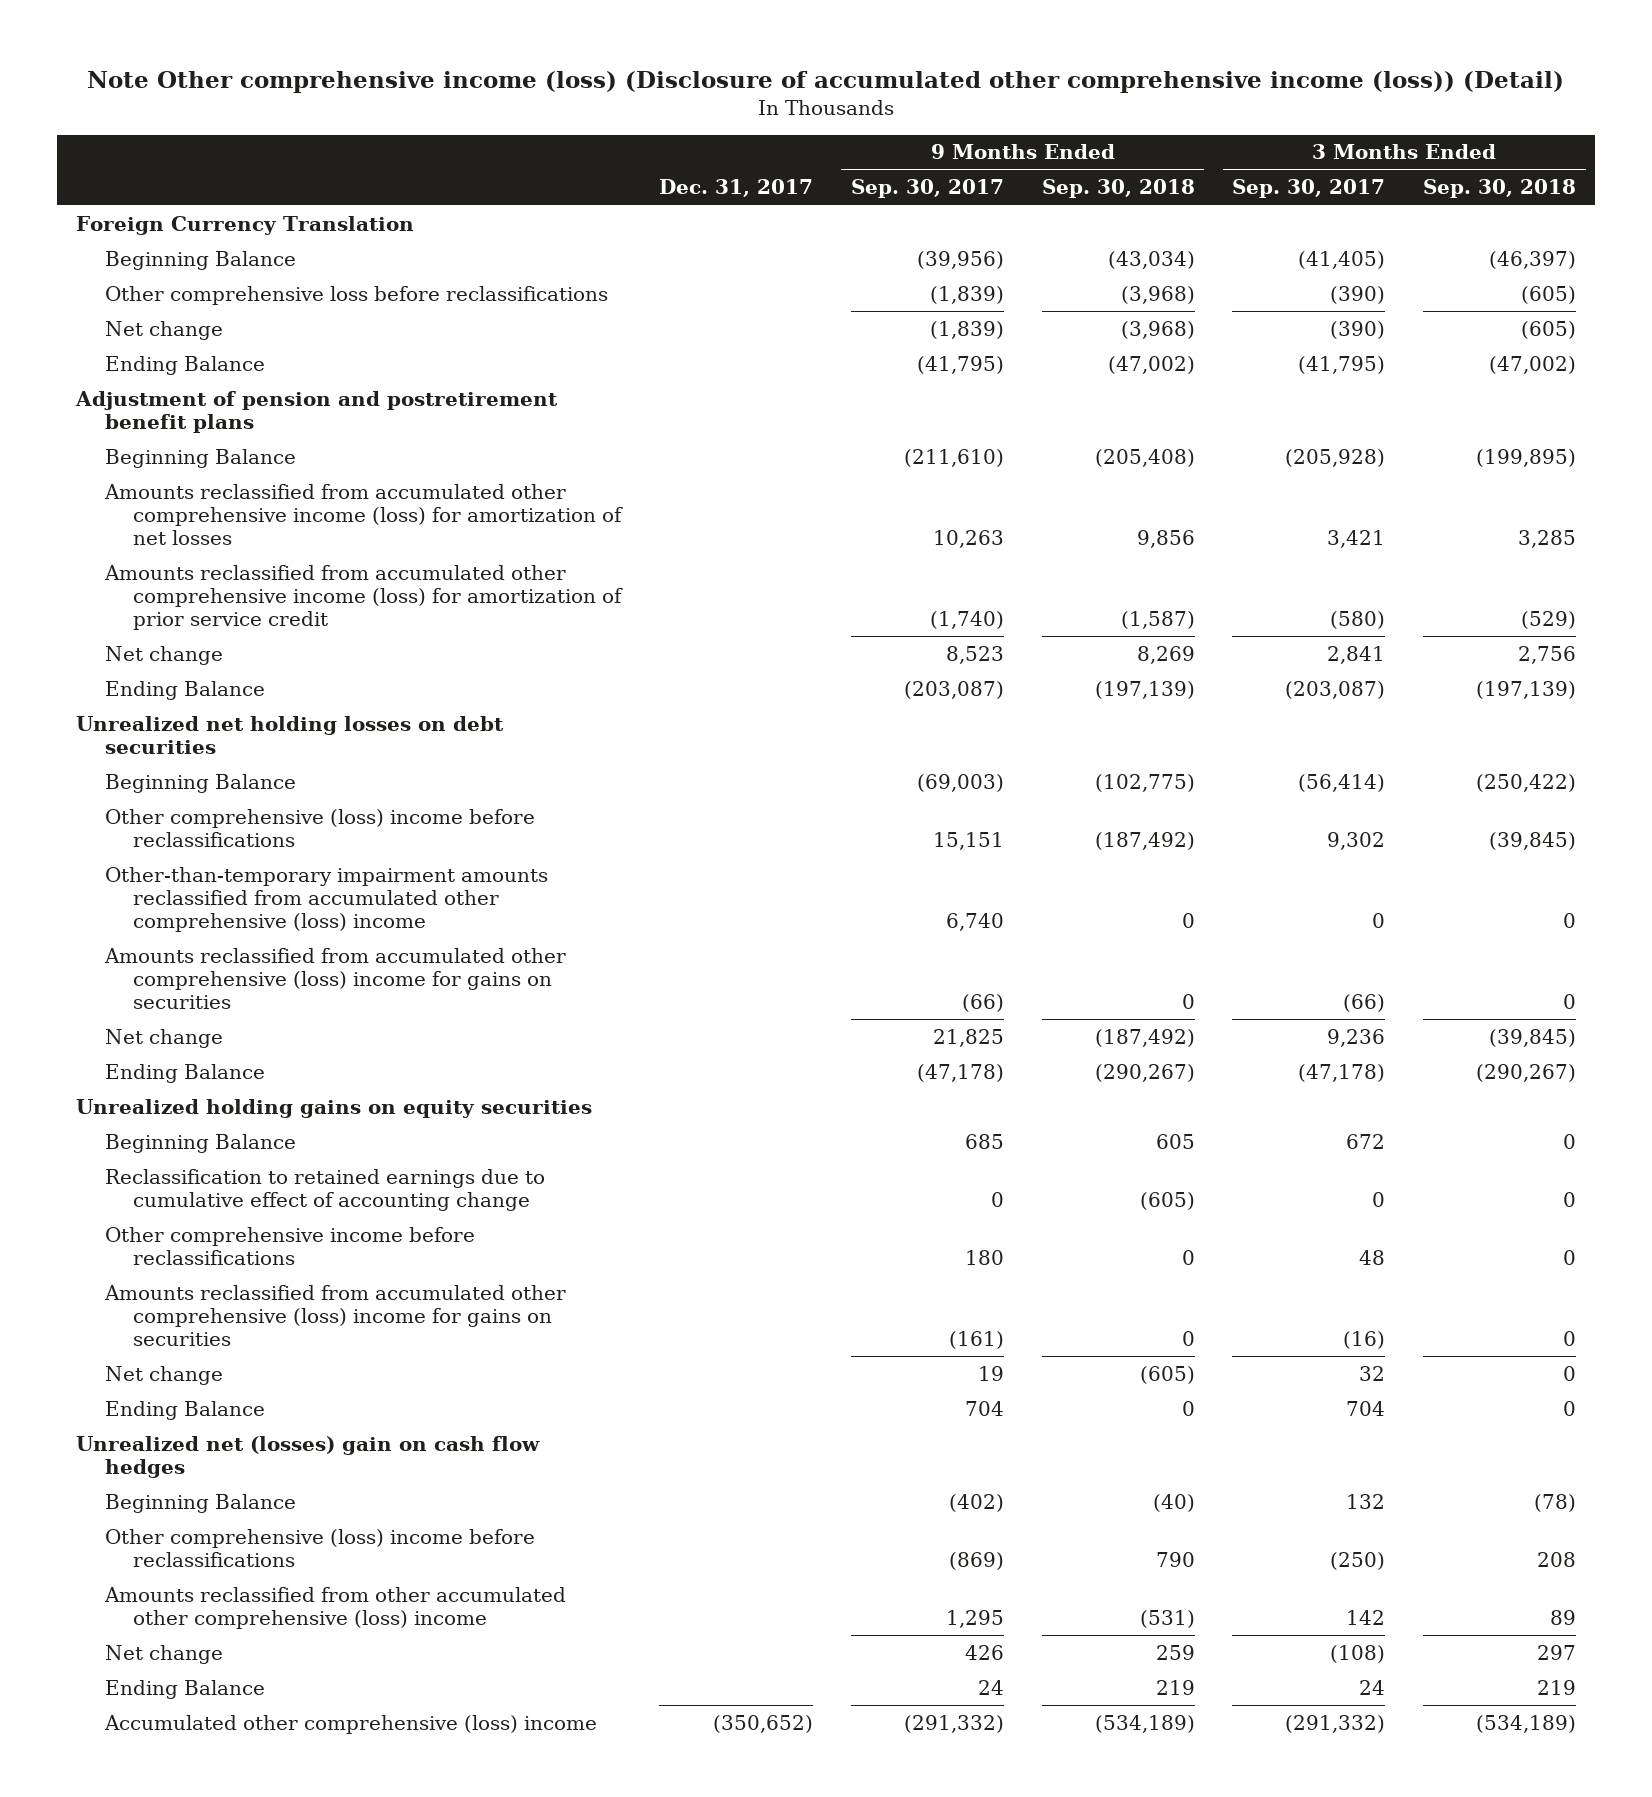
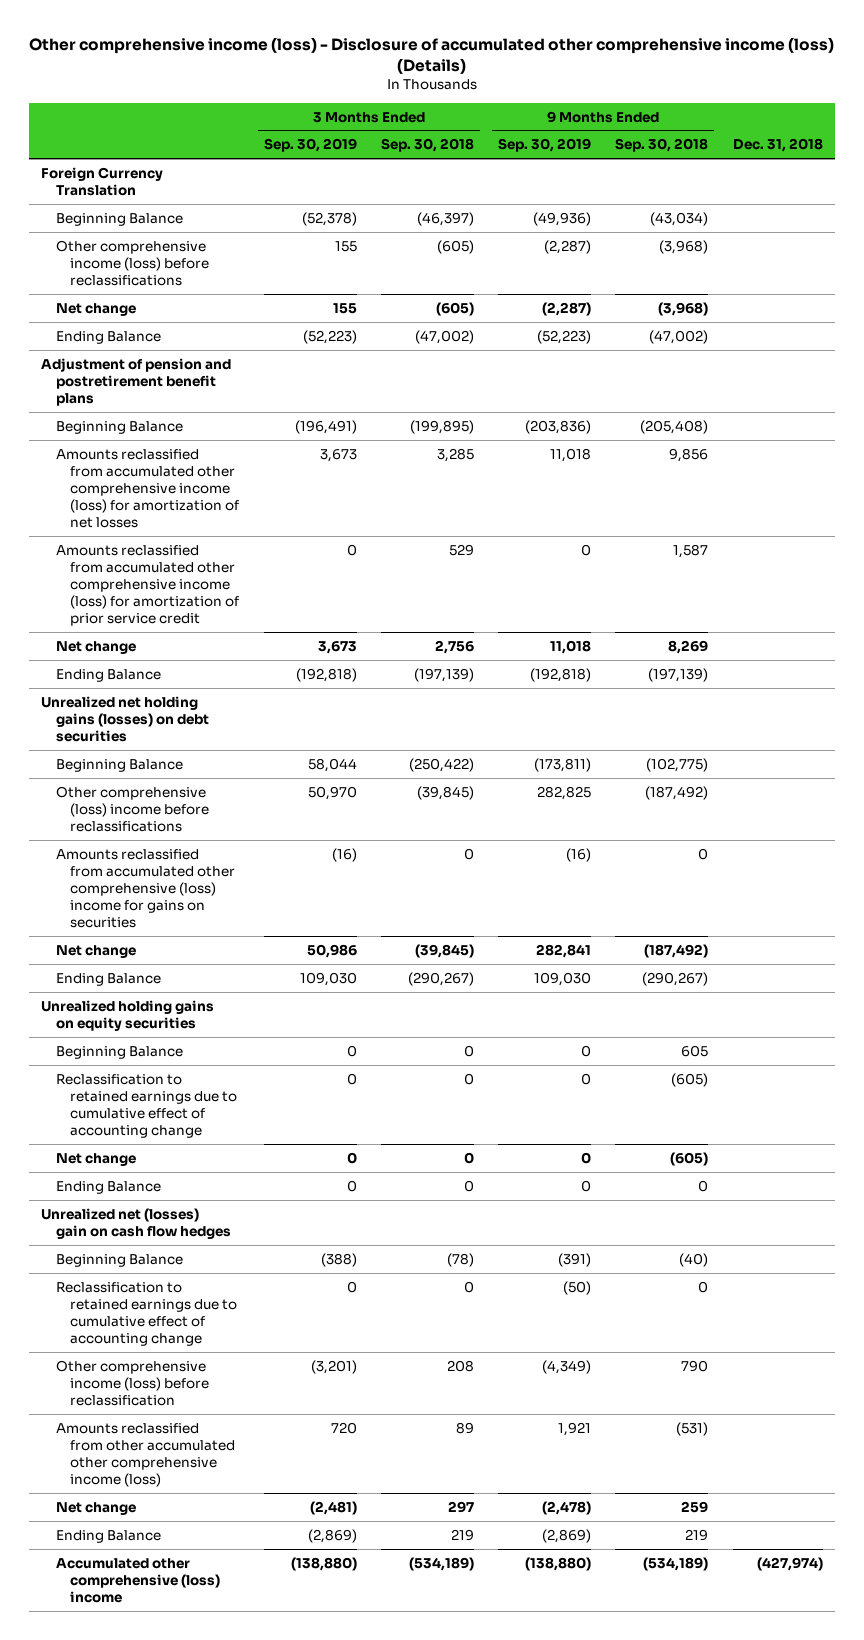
[87,71,1565,94] Note Other comprehensive income (loss) (Disclosure of accumulated other comprehensive income (loss)) (Detail) -> [28,37,834,75] Other comprehensive income (loss) - Disclosure of accumulated other comprehensive income (loss) (Details)
[658,179,813,198] Dec. 31, 2017 -> none
[850,179,1004,199] Sep. 30, 2017 -> none
[1232,179,1386,199] Sep. 30, 2017 -> none
none -> [263,138,357,153] Sep. 30, 2019
none -> [498,138,592,153] Sep. 30, 2019
none -> [732,138,823,153] Dec. 31, 2018
[104,285,608,305] Other comprehensive loss before reclassifications -> [55,239,210,286] Other comprehensive income (loss) before reclassifications
[1120,610,1195,629] (1,587) -> [673,543,709,558] 1,587
[1521,610,1577,629] (529) -> [448,543,474,556] 529
[76,715,505,754] Unrealized net holding losses on debt securities -> [41,695,209,742] Unrealized net holding gains (losses) on debt securities
[104,866,548,932] Other-than-temporary impairment amounts reclassified from accumulated other comprehensive (loss) income -> none
[104,1226,475,1265] Other comprehensive income before reclassifications -> none
[103,1284,566,1346] Amounts reclassified from accumulated other comprehensive (loss) income for gains on securities -> none
none -> [55,1281,238,1346] Reclassification to retained earnings due to cumulative effect of accounting change
[104,1528,535,1567] Other comprehensive (loss) income before reclassifications -> [55,1359,210,1406] Other comprehensive income (loss) before reclassification
[103,1586,566,1629] Amounts reclassified from other accumulated other comprehensive (loss) income -> [55,1422,236,1487] Amounts reclassified from other accumulated other comprehensive income (loss)

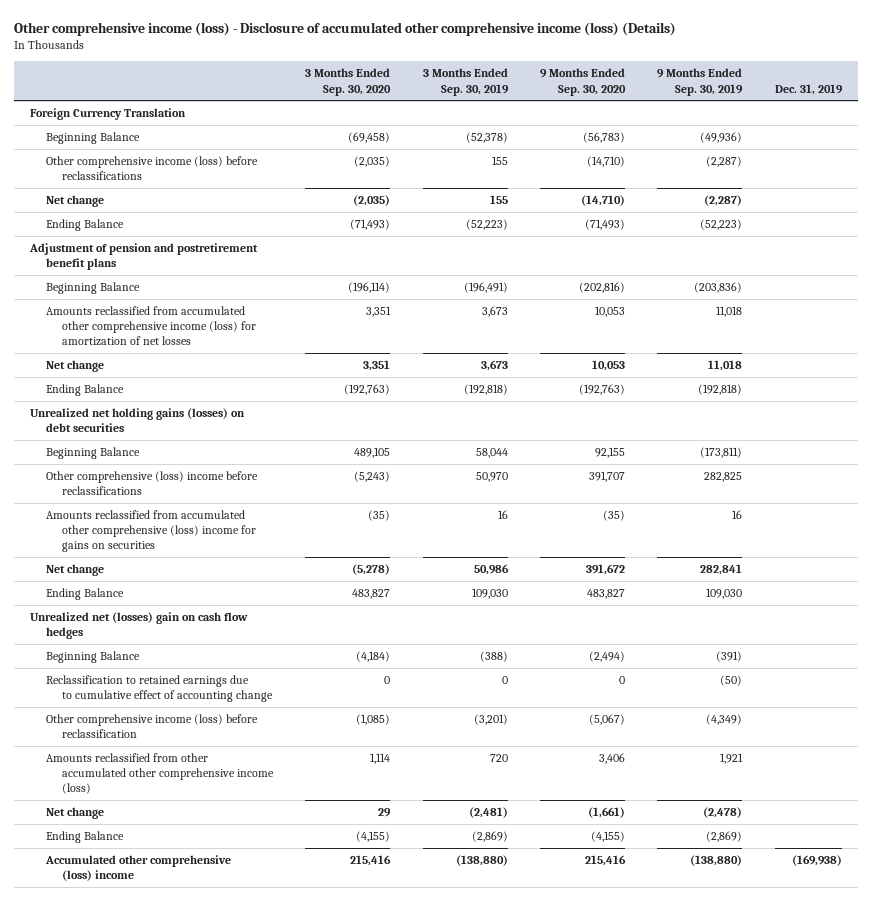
[380,138,474,153] Sep. 30, 2018 -> none
[615,138,709,153] Sep. 30, 2018 -> none
[732,138,823,153] Dec. 31, 2018 -> none
none -> [305,68,392,96] 3 Months Ended Sep. 30, 2020
none -> [539,68,626,96] 9 Months Ended Sep. 30, 2020
none -> [774,83,843,95] Dec. 31, 2019
[55,544,240,626] Amounts reclassified from accumulated other comprehensive income (loss) for amortization of prior service credit -> none
[331,847,357,862] (16) -> [497,509,508,519] 16
[566,847,592,862] (16) -> [732,509,743,519] 16
[41,999,215,1031] Unrealized holding gains on equity securities -> none
[55,1045,183,1059] Beginning Balance -> none
[55,1073,238,1138] Reclassification to retained earnings due to cumulative effect of accounting change -> none
[55,1152,136,1166] Net change -> none
[55,1180,161,1194] Ending Balance -> none

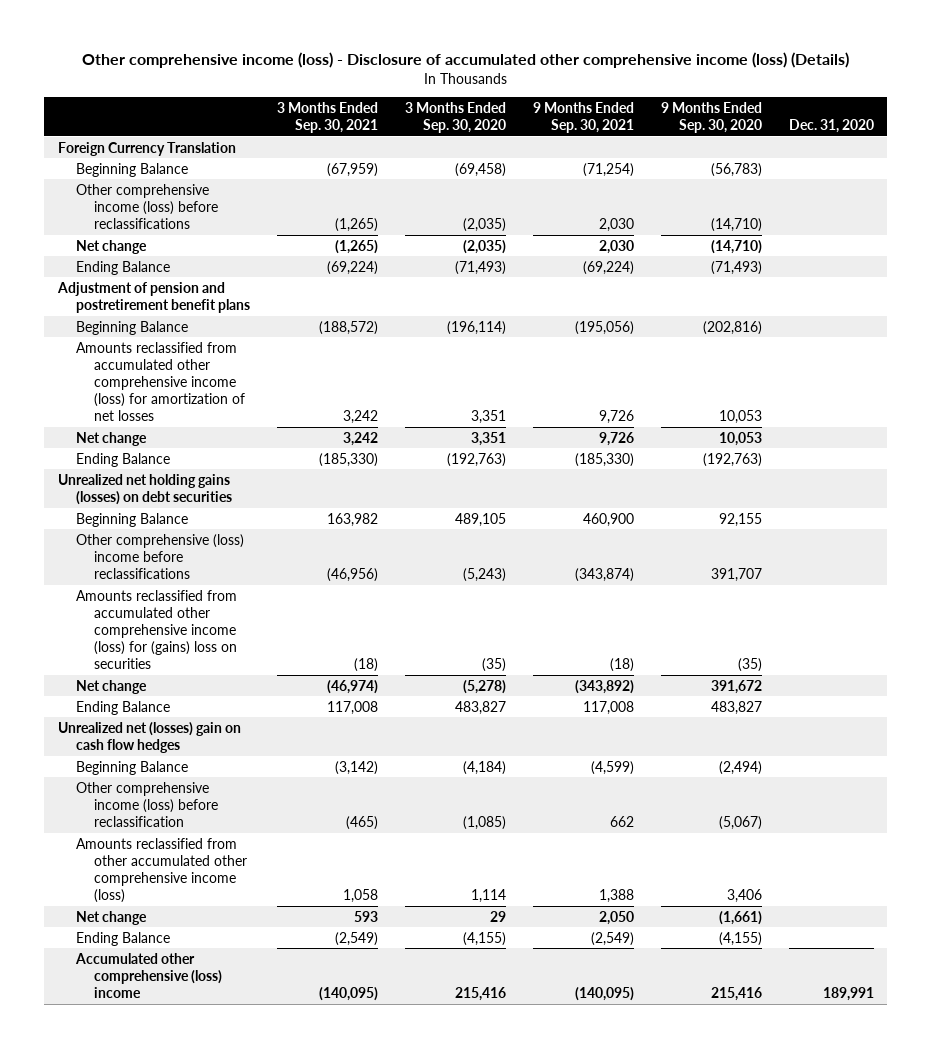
[422,68,509,96] 3 Months Ended Sep. 30, 2019 -> none
[657,68,744,96] 9 Months Ended Sep. 30, 2019 -> none
[774,83,843,95] Dec. 31, 2019 -> none
none -> [277,101,379,134] 3 Months Ended Sep. 30, 2021
none -> [532,101,634,134] 9 Months Ended Sep. 30, 2021
none -> [788,119,874,134] Dec. 31, 2020
[46,509,256,553] Amounts reclassified from accumulated other comprehensive (loss) income for gains on securities -> [76,589,238,670] Amounts reclassified from accumulated other comprehensive income (loss) for (gains) loss on securities
[46,674,273,703] Reclassification to retained earnings due to cumulative effect of accounting change -> none

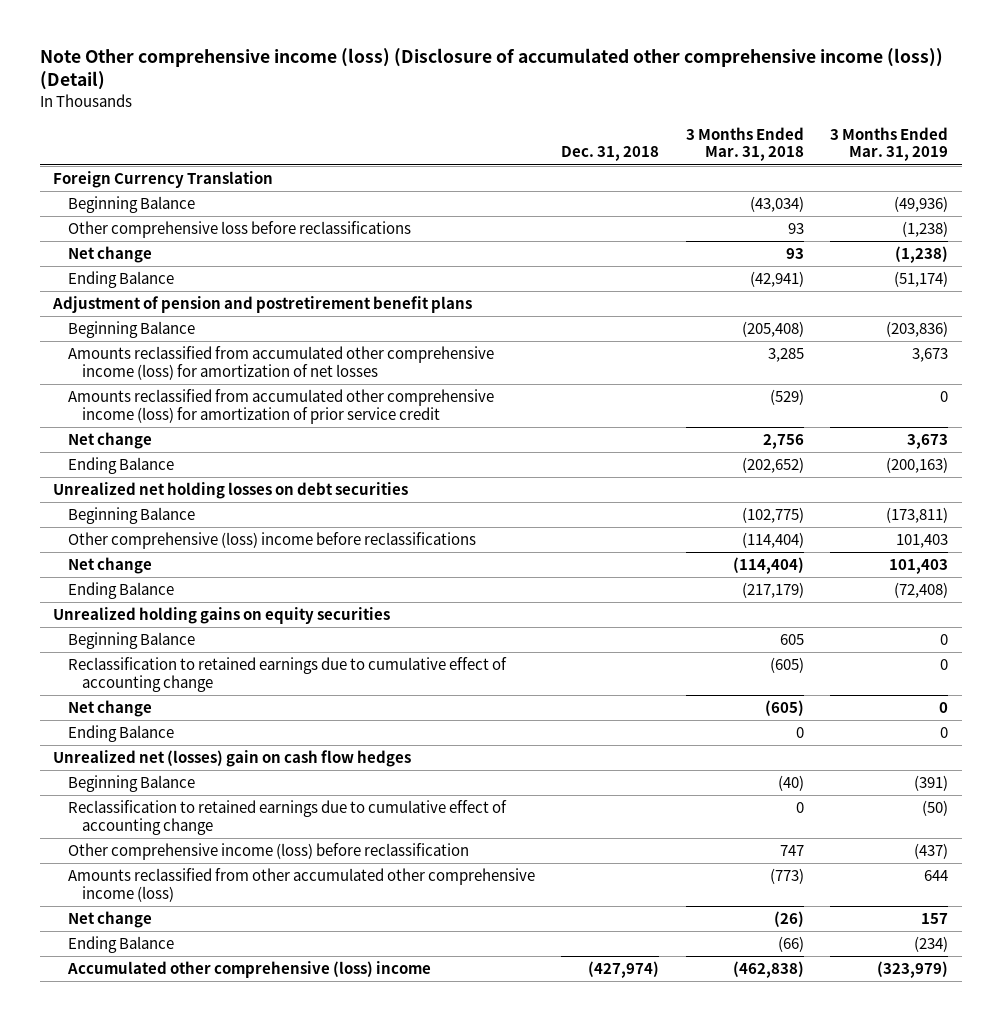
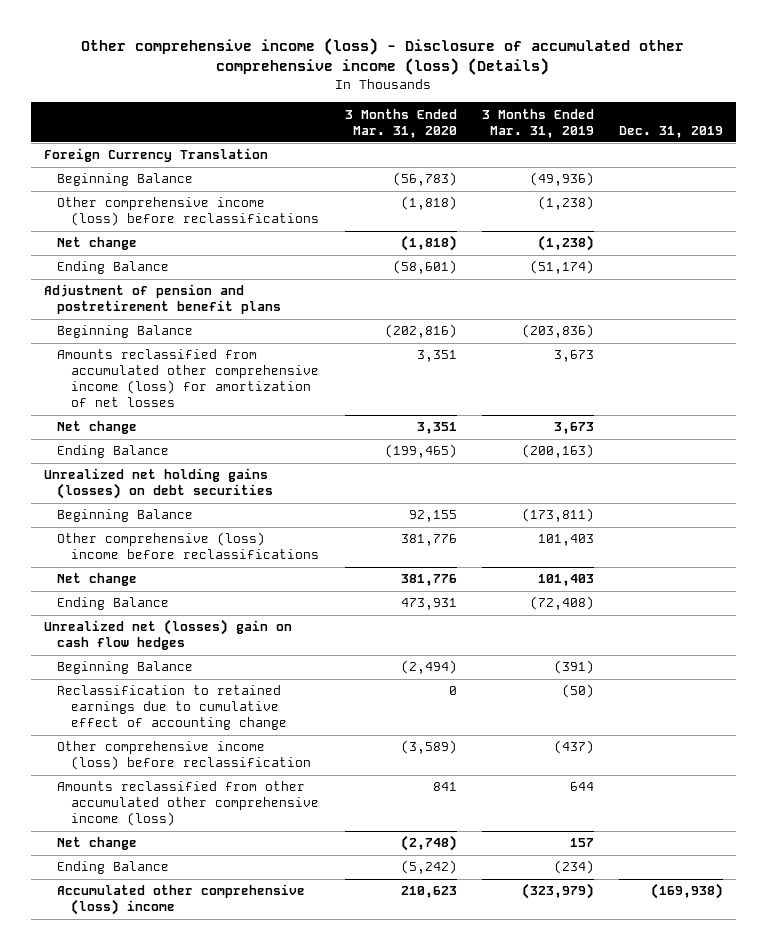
[39,47,943,91] Note Other comprehensive income (loss) (Disclosure of accumulated other comprehensive income (loss)) (Detail) -> [81,38,685,76] Other comprehensive income (loss) - Disclosure of accumulated other comprehensive income (loss) (Details)
[561,146,660,162] Dec. 31, 2018 -> none
[685,126,804,162] 3 Months Ended Mar. 31, 2018 -> none
none -> [344,108,457,138] 3 Months Ended Mar. 31, 2020
none -> [619,125,724,138] Dec. 31, 2019
[67,221,411,239] Other comprehensive loss before reclassifications -> [57,197,320,227] Other comprehensive income (loss) before reclassifications
[67,389,494,424] Amounts reclassified from accumulated other comprehensive income (loss) for amortization of prior service credit -> none
[52,482,408,500] Unrealized net holding losses on debt securities -> [43,468,274,500] Unrealized net holding gains (losses) on debt securities
[52,607,390,625] Unrealized holding gains on equity securities -> none
[67,632,195,650] Beginning Balance -> none
[67,657,507,692] Reclassification to retained earnings due to cumulative effect of accounting change -> none
[67,700,152,718] Net change -> none
[67,725,174,743] Ending Balance -> none

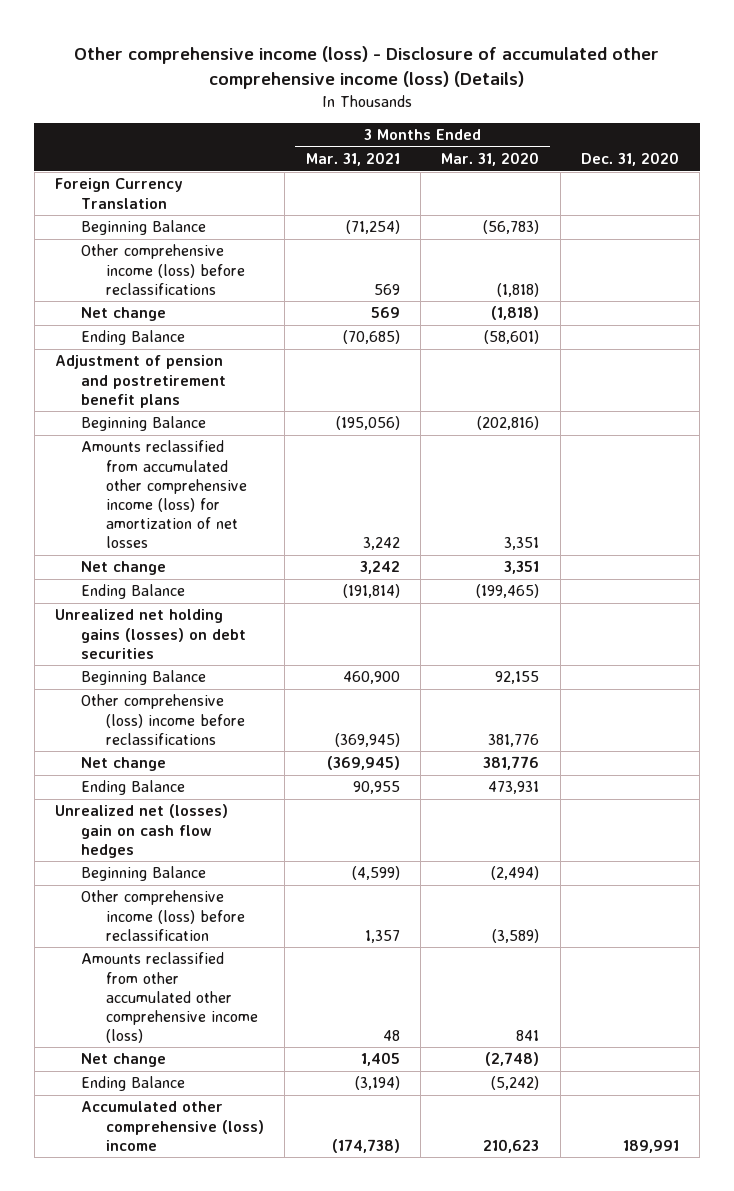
[481,108,594,138] 3 Months Ended Mar. 31, 2019 -> none
[619,125,724,138] Dec. 31, 2019 -> none
none -> [305,152,400,167] Mar. 31, 2021
none -> [581,152,680,167] Dec. 31, 2020
[57,685,288,731] Reclassification to retained earnings due to cumulative effect of accounting change -> none

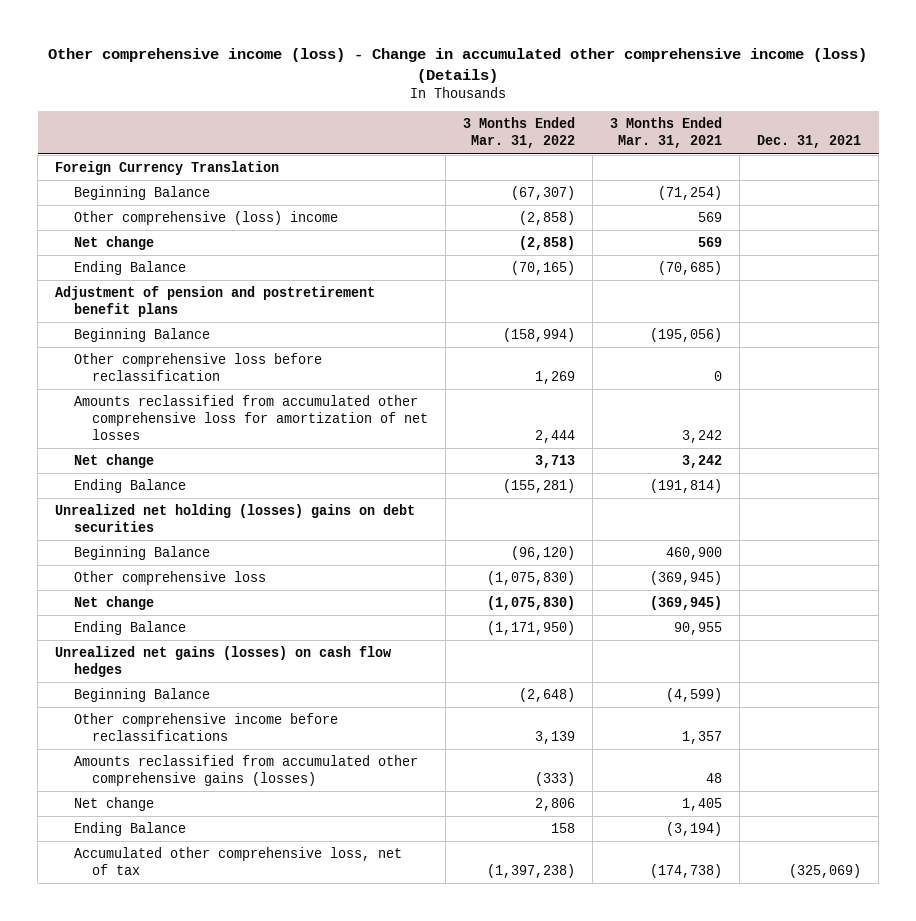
[74,45,660,89] Other comprehensive income (loss) - Disclosure of accumulated other comprehensive income (loss) (Details) -> [48,47,868,83] Other comprehensive income (loss) - Change in accumulated other comprehensive income (loss) (Details)
[441,152,540,167] Mar. 31, 2020 -> none
[581,152,680,167] Dec. 31, 2020 -> none
none -> [463,117,576,149] 3 Months Ended Mar. 31, 2022
none -> [757,135,862,149] Dec. 31, 2021
[80,244,246,295] Other comprehensive income (loss) before reclassifications -> [73,211,338,226] Other comprehensive (loss) income
none -> [73,353,322,382] Other comprehensive loss before reclassification
[80,440,248,549] Amounts reclassified from accumulated other comprehensive income (loss) for amortization of net losses -> [73,395,429,441] Amounts reclassified from accumulated other comprehensive loss for amortization of net losses
[55,609,246,659] Unrealized net holding gains (losses) on debt securities -> [55,504,416,533] Unrealized net holding (losses) gains on debt securities
[80,694,246,745] Other comprehensive (loss) income before reclassifications -> [73,571,266,586] Other comprehensive loss
[55,804,229,858] Unrealized net (losses) gain on cash flow hedges -> [55,646,393,678] Unrealized net gains (losses) on cash flow hedges
[80,890,246,941] Other comprehensive income (loss) before reclassification -> [73,713,338,742] Other comprehensive income before reclassifications
[80,952,259,1043] Amounts reclassified from other accumulated other comprehensive income (loss) -> [73,755,418,787] Amounts reclassified from accumulated other comprehensive gains (losses)
[80,1101,265,1151] Accumulated other comprehensive (loss) income -> [73,847,402,876] Accumulated other comprehensive loss, net of tax

